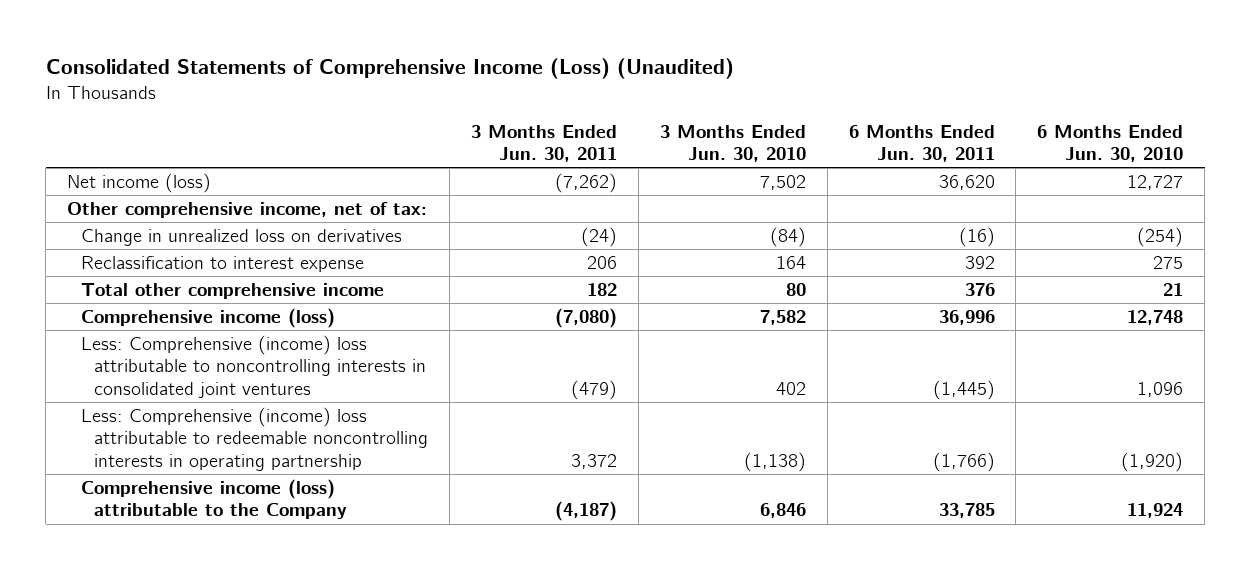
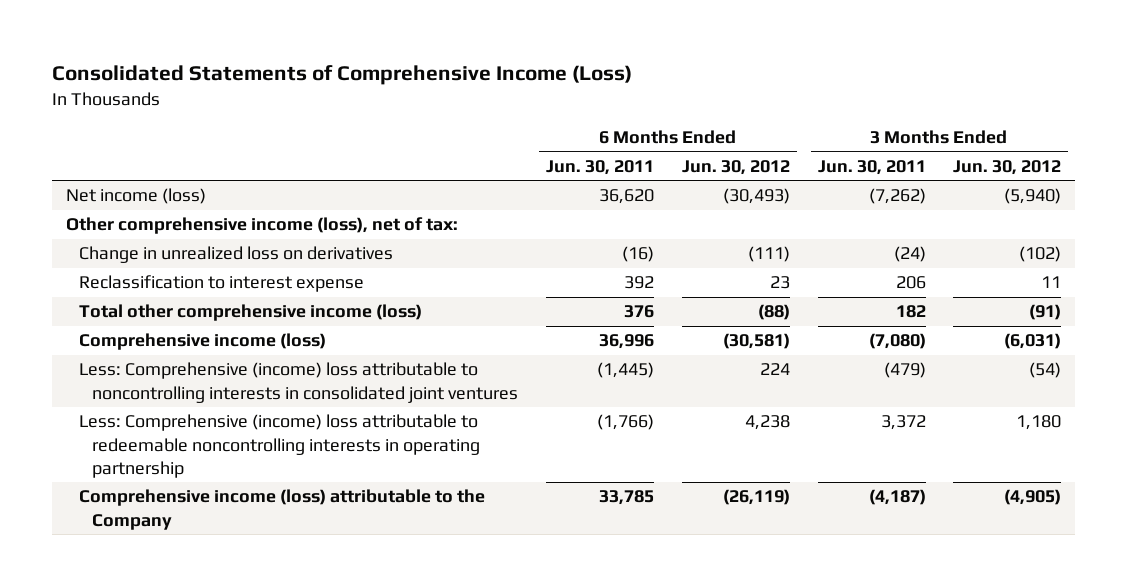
[45,58,734,80] Consolidated Statements of Comprehensive Income (Loss) (Unaudited) -> [51,65,632,86] Consolidated Statements of Comprehensive Income (Loss)
[659,124,806,163] 3 Months Ended Jun. 30, 2010 -> none
[1037,124,1184,163] 6 Months Ended Jun. 30, 2010 -> none
none -> [681,159,790,175] Jun. 30, 2012
none -> [953,159,1062,175] Jun. 30, 2012
[67,202,428,219] Other comprehensive income, net of tax: -> [65,217,458,235] Other comprehensive income (loss), net of tax:
[80,283,384,300] Total other comprehensive income -> [79,304,423,322] Total other comprehensive income (loss)

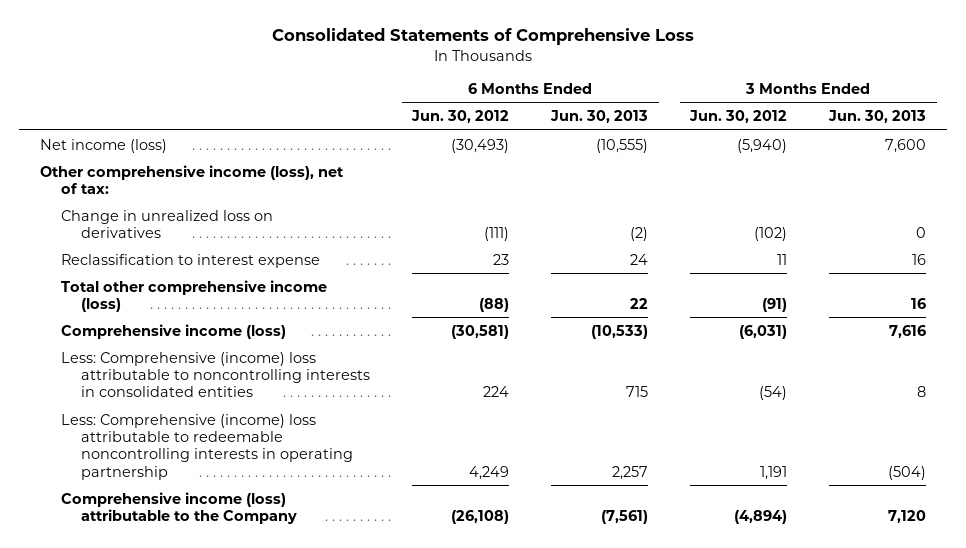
[51,65,632,86] Consolidated Statements of Comprehensive Income (Loss) -> [271,28,694,46] Consolidated Statements of Comprehensive Loss
[545,159,654,175] Jun. 30, 2011 -> none
[817,159,926,175] Jun. 30, 2011 -> none
none -> [550,110,649,124] Jun. 30, 2013
none -> [828,110,927,124] Jun. 30, 2013
[79,362,519,403] Less: Comprehensive (income) loss attributable to noncontrolling interests in consolidated joint ventures -> [60,351,371,398] Less: Comprehensive (income) loss attributable to noncontrolling interests in consolidated entities
[744,415,790,431] 4,238 -> [469,465,510,480] 4,249
[1016,415,1062,431] 1,180 -> [760,465,788,480] 1,191
[722,489,790,506] (26,119) -> [451,510,510,525] (26,108)
[1004,489,1062,506] (4,905) -> [734,510,788,525] (4,894)

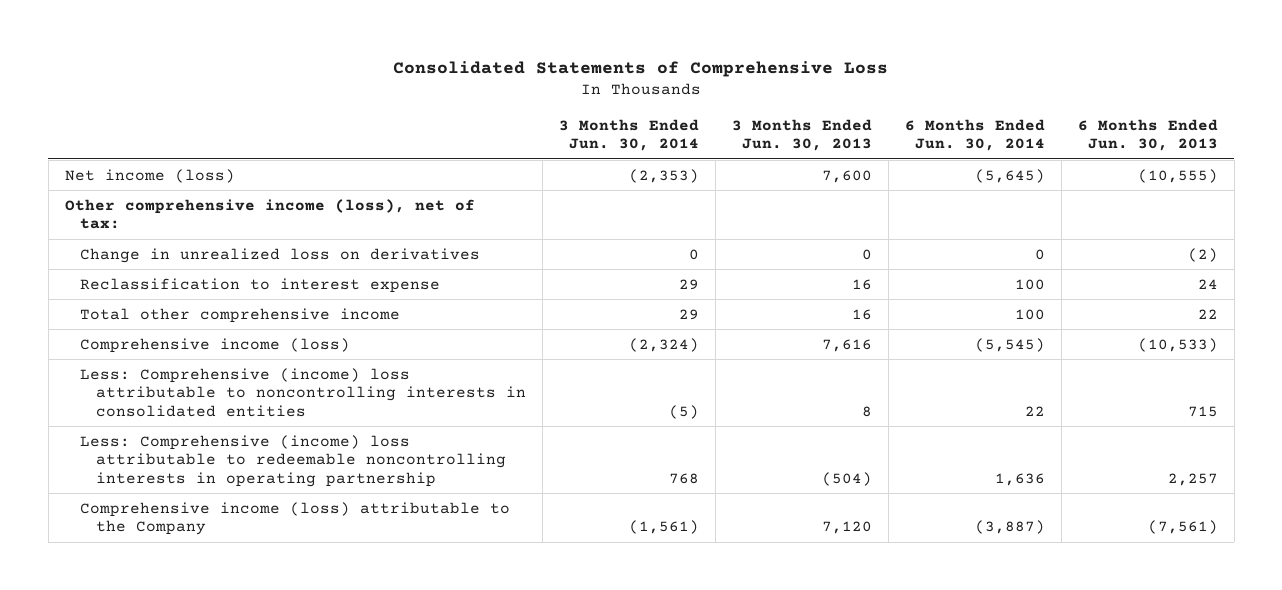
[411,110,510,124] Jun. 30, 2012 -> none
[689,110,788,124] Jun. 30, 2012 -> none
none -> [558,118,699,152] 3 Months Ended Jun. 30, 2014
none -> [904,118,1045,152] 6 Months Ended Jun. 30, 2014
[60,279,327,313] Total other comprehensive income (loss) -> [80,307,401,323] Total other comprehensive income

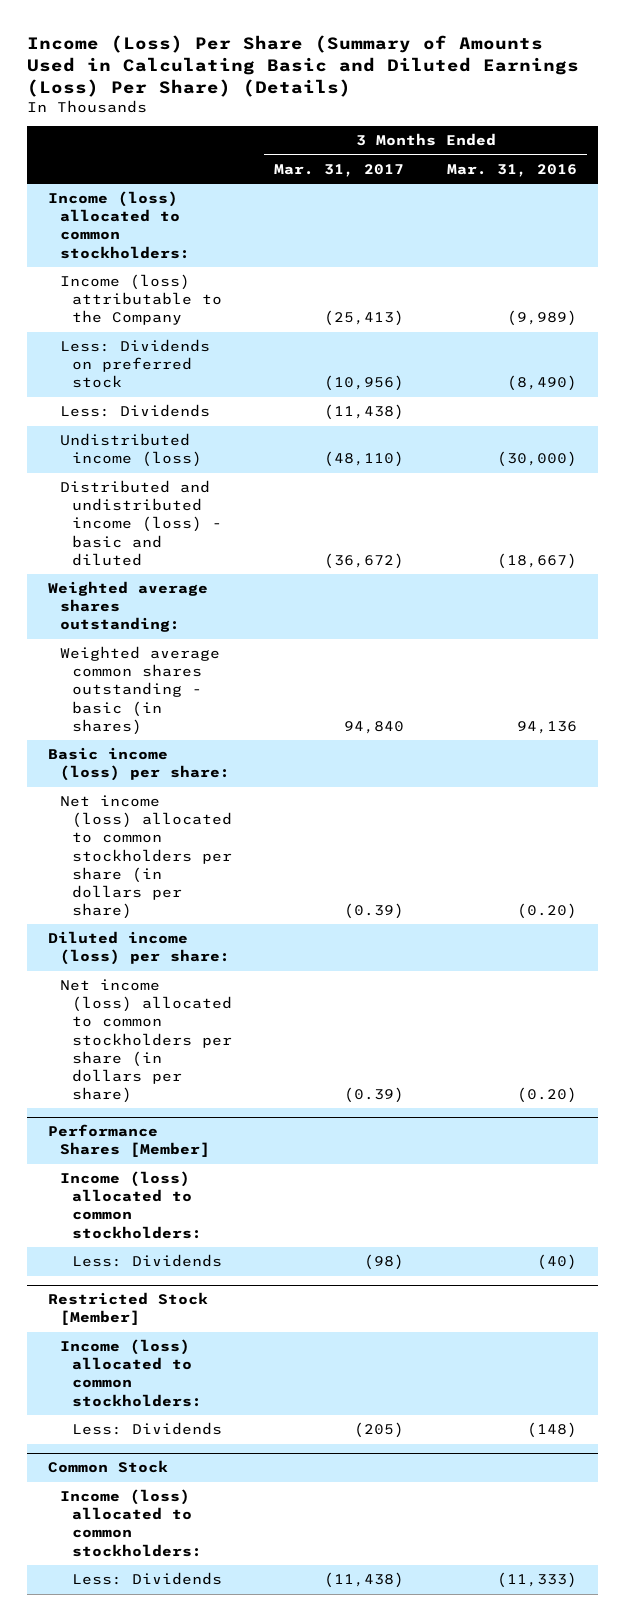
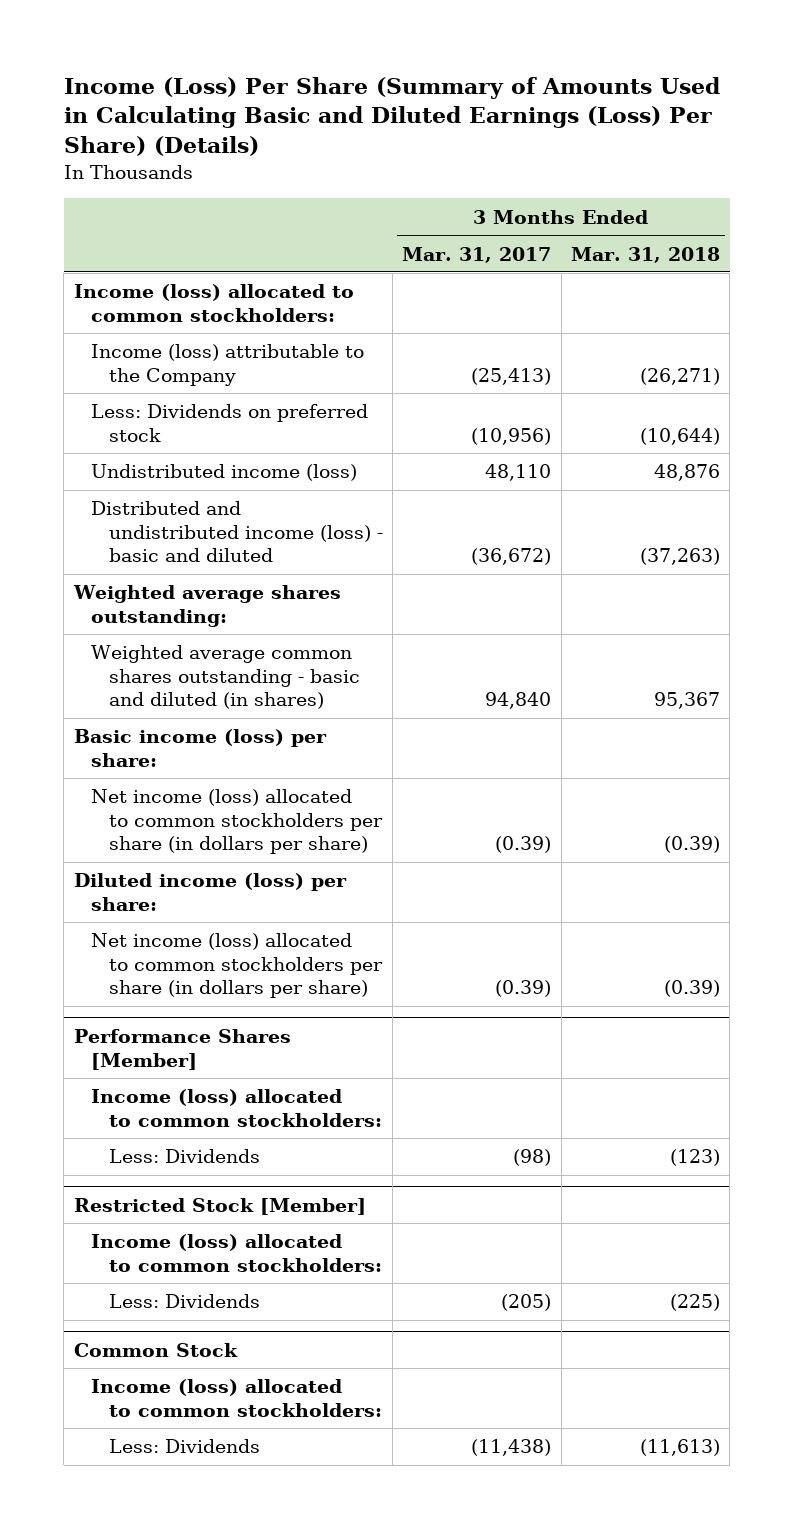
[446,164,577,178] Mar. 31, 2016 -> none
none -> [570,246,720,263] Mar. 31, 2018
[60,404,211,418] Less: Dividends -> none
[324,451,405,468] (48,110) -> [485,464,552,482] 48,110
[60,646,221,735] Weighted average common shares outstanding - basic (in shares) -> [91,645,360,710] Weighted average common shares outstanding - basic and diluted (in shares)

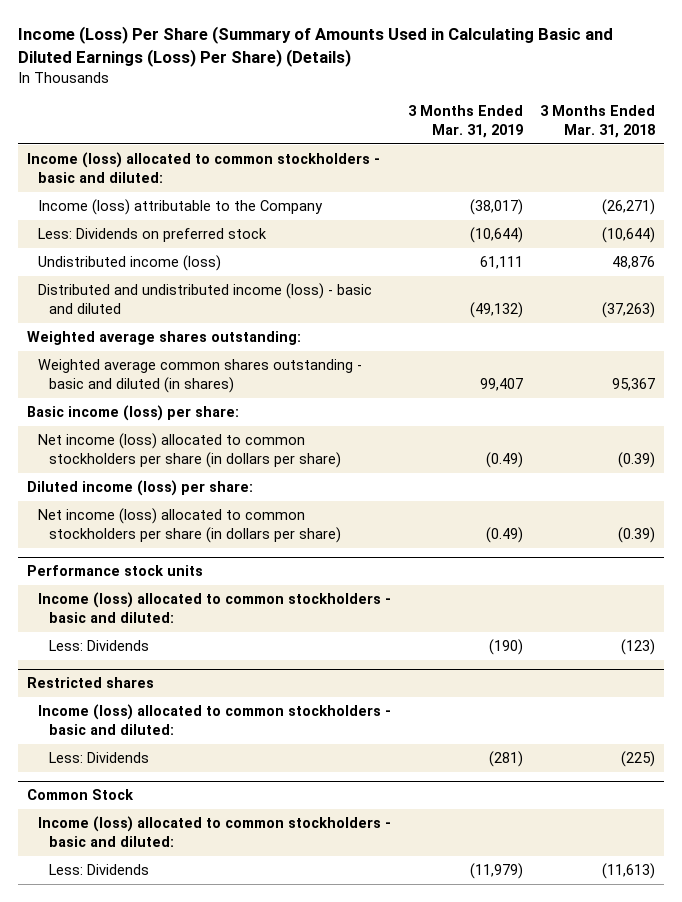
[402,246,552,263] Mar. 31, 2017 -> none
none -> [408,105,524,139] 3 Months Ended Mar. 31, 2019
[73,284,354,322] Income (loss) allocated to common stockholders: -> [26,152,380,183] Income (loss) allocated to common stockholders - basic and diluted:
[73,1029,291,1070] Performance Shares [Member] -> [26,565,203,577] Performance stock units
[91,1089,382,1127] Income (loss) allocated to common stockholders: -> [37,592,391,623] Income (loss) allocated to common stockholders - basic and diluted:
[73,1198,366,1216] Restricted Stock [Member] -> [26,677,154,689] Restricted shares
[91,1234,382,1272] Income (loss) allocated to common stockholders: -> [37,704,391,735] Income (loss) allocated to common stockholders - basic and diluted:
[91,1379,382,1417] Income (loss) allocated to common stockholders: -> [37,816,391,847] Income (loss) allocated to common stockholders - basic and diluted:

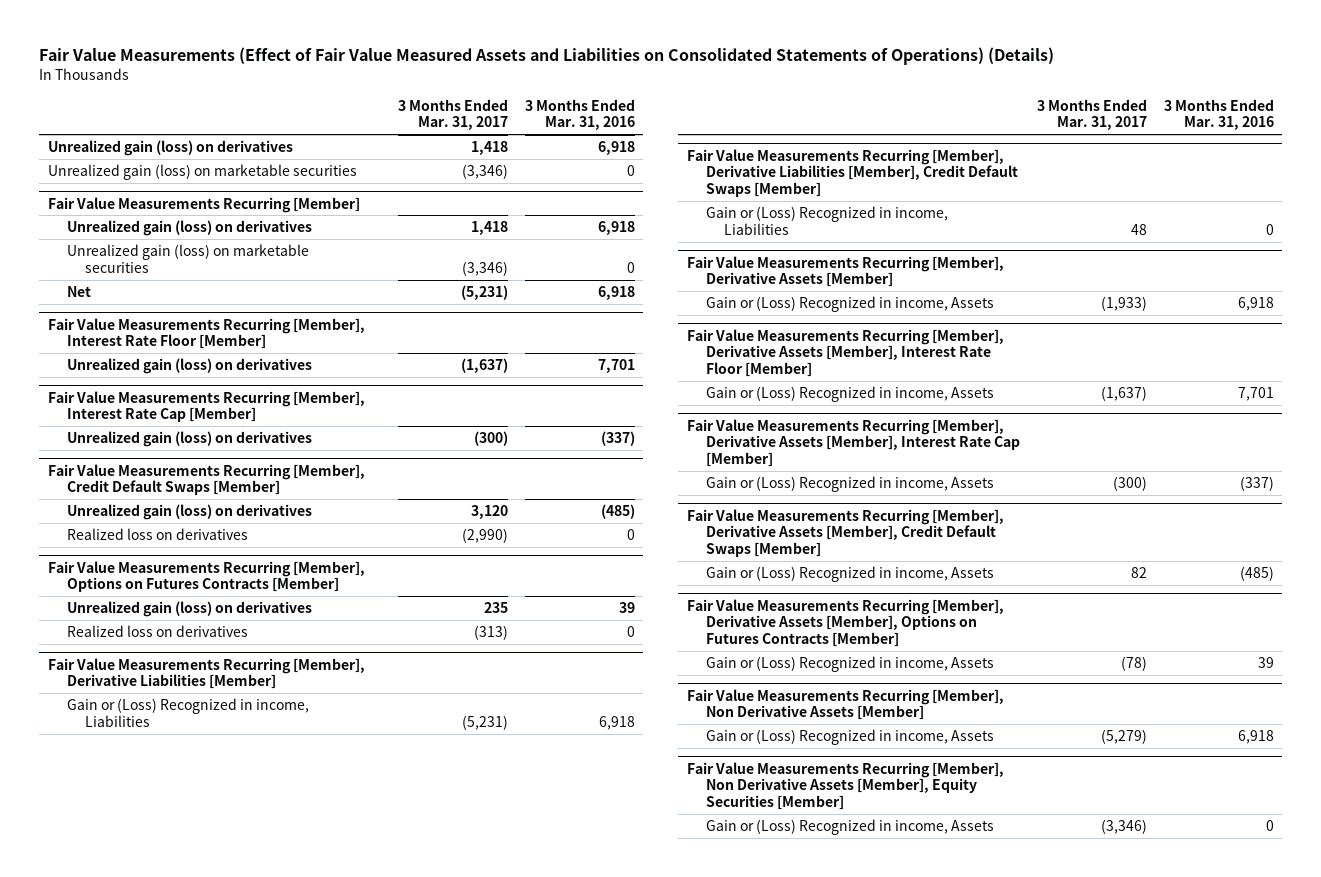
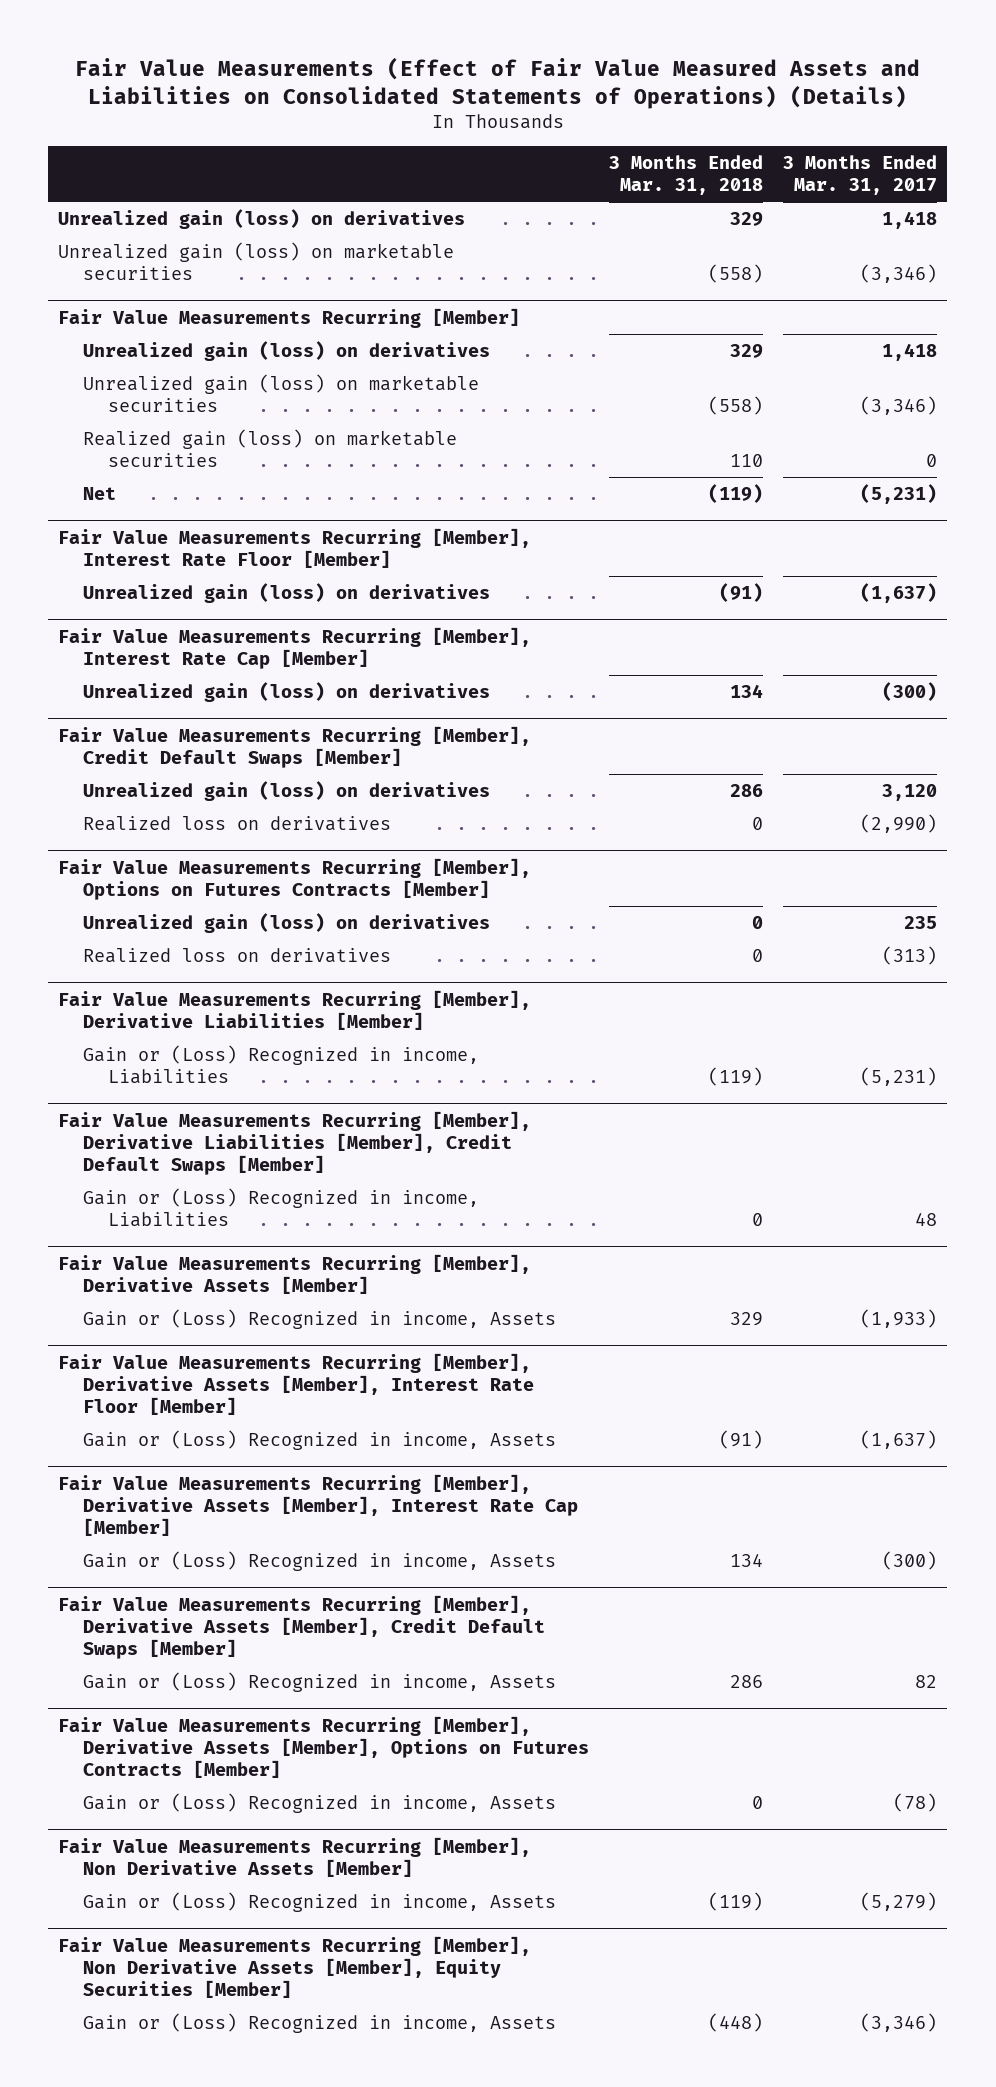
[524,98,635,131] 3 Months Ended Mar. 31, 2016 -> none
none -> [609,155,764,196] 3 Months Ended Mar. 31, 2018
none -> [83,428,458,467] Realized gain (loss) on marketable securities

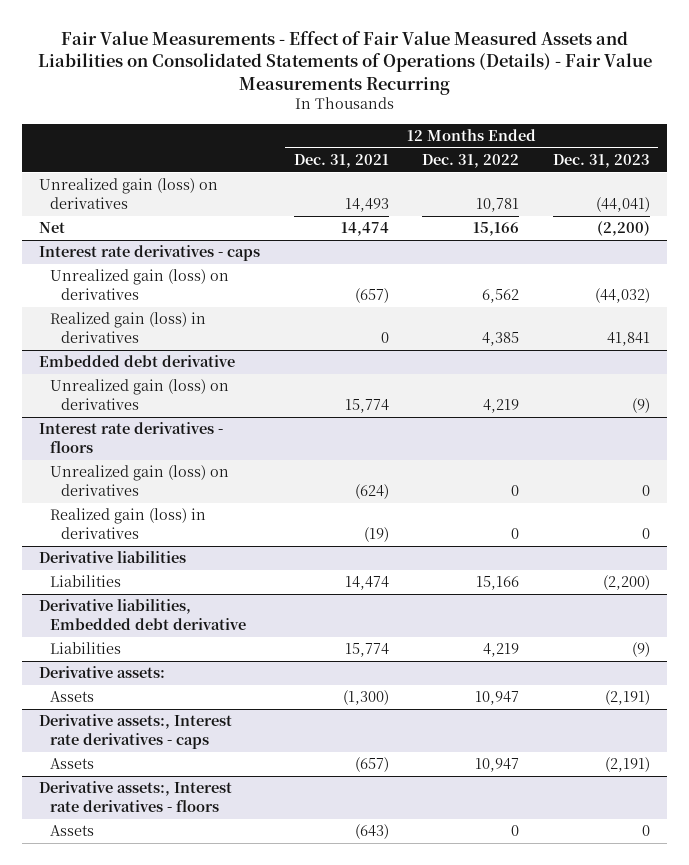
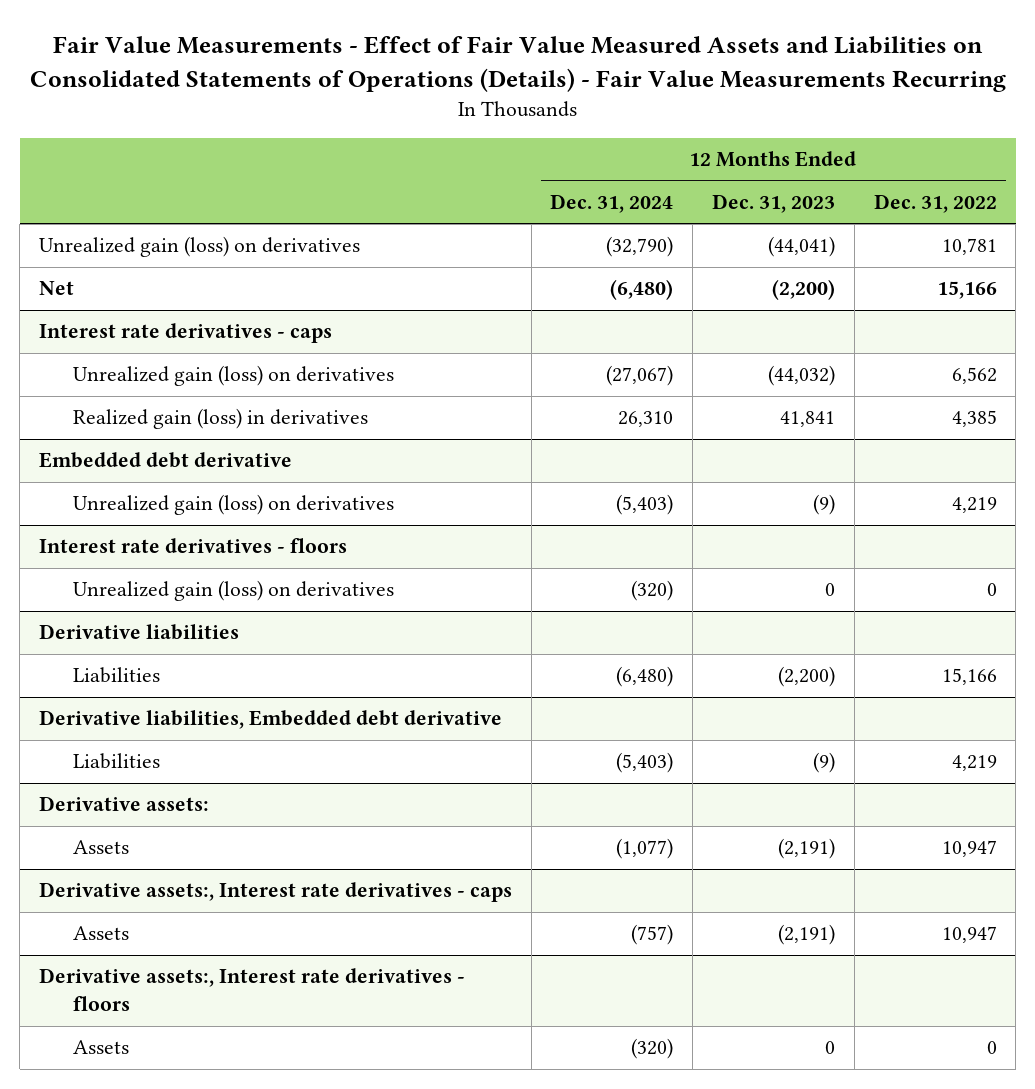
[293,154,389,169] Dec. 31, 2021 -> none
none -> [550,193,674,213] Dec. 31, 2024
[49,508,206,540] Realized gain (loss) in derivatives -> none

